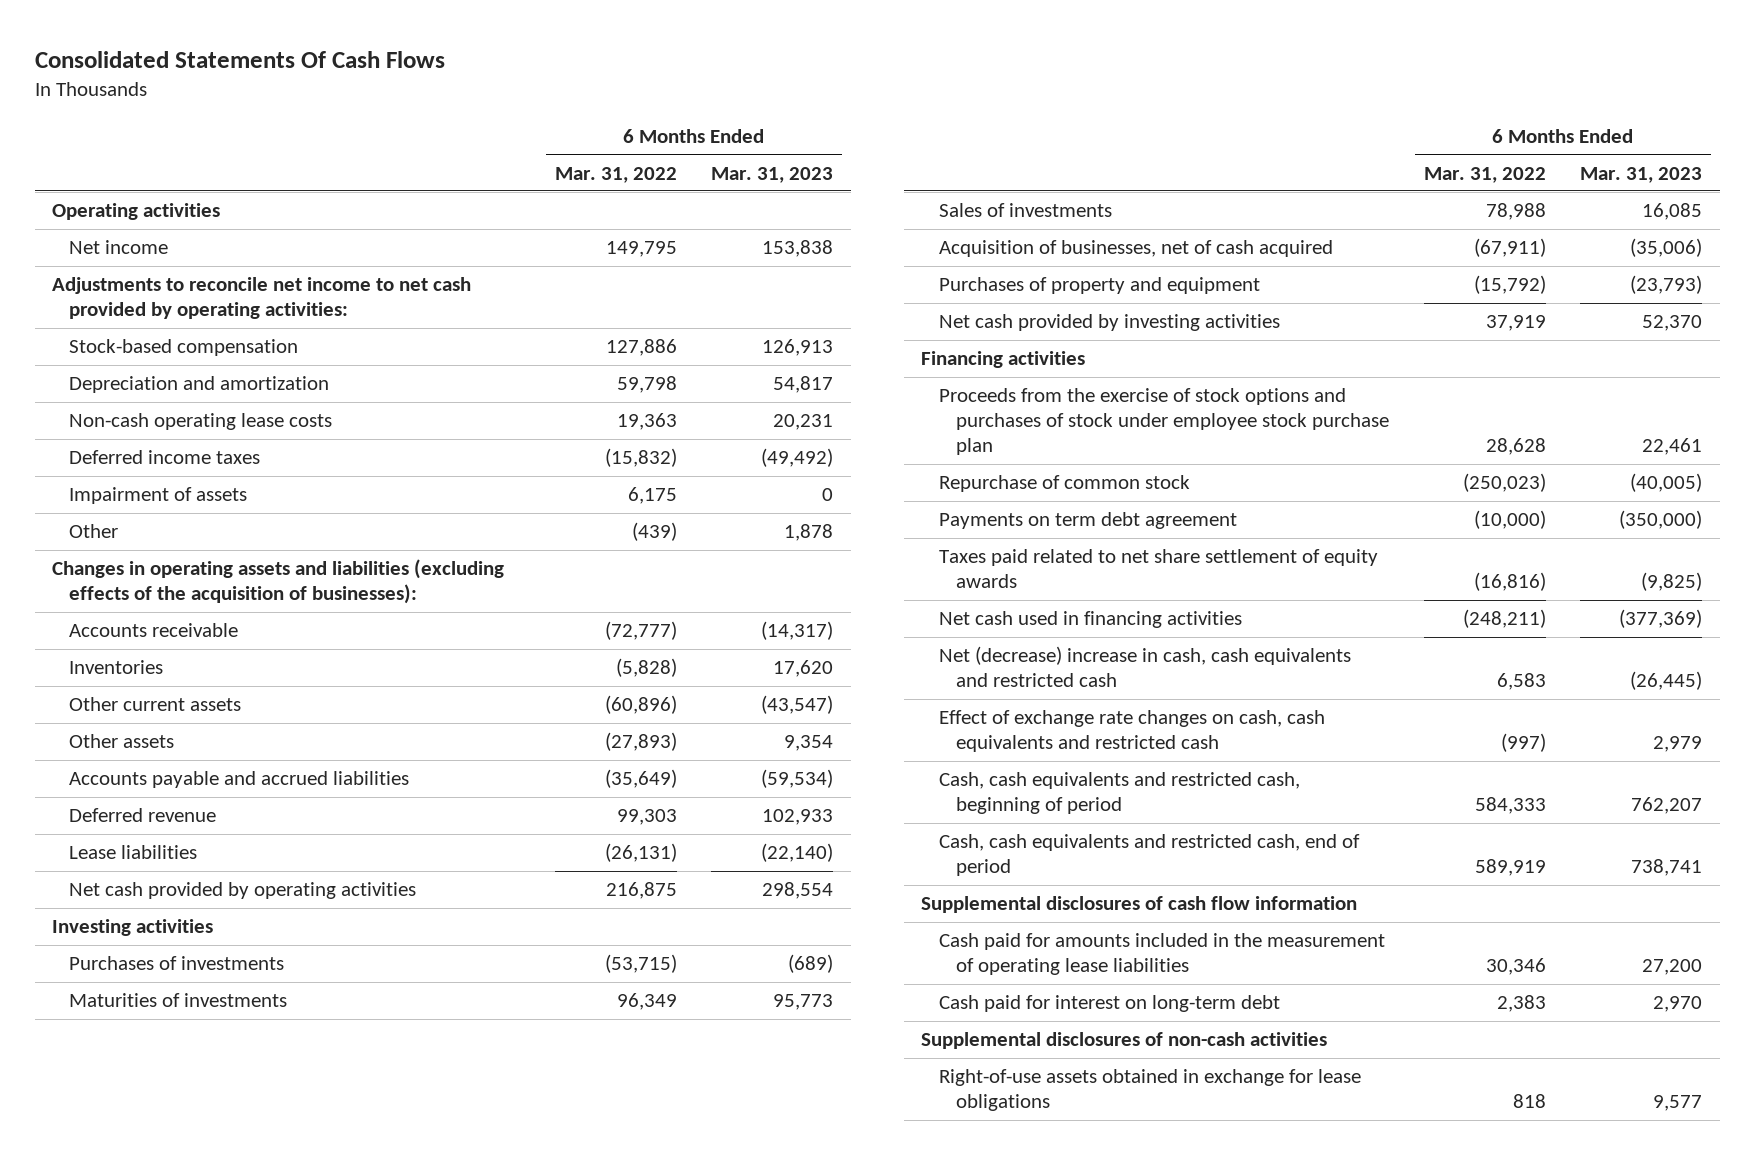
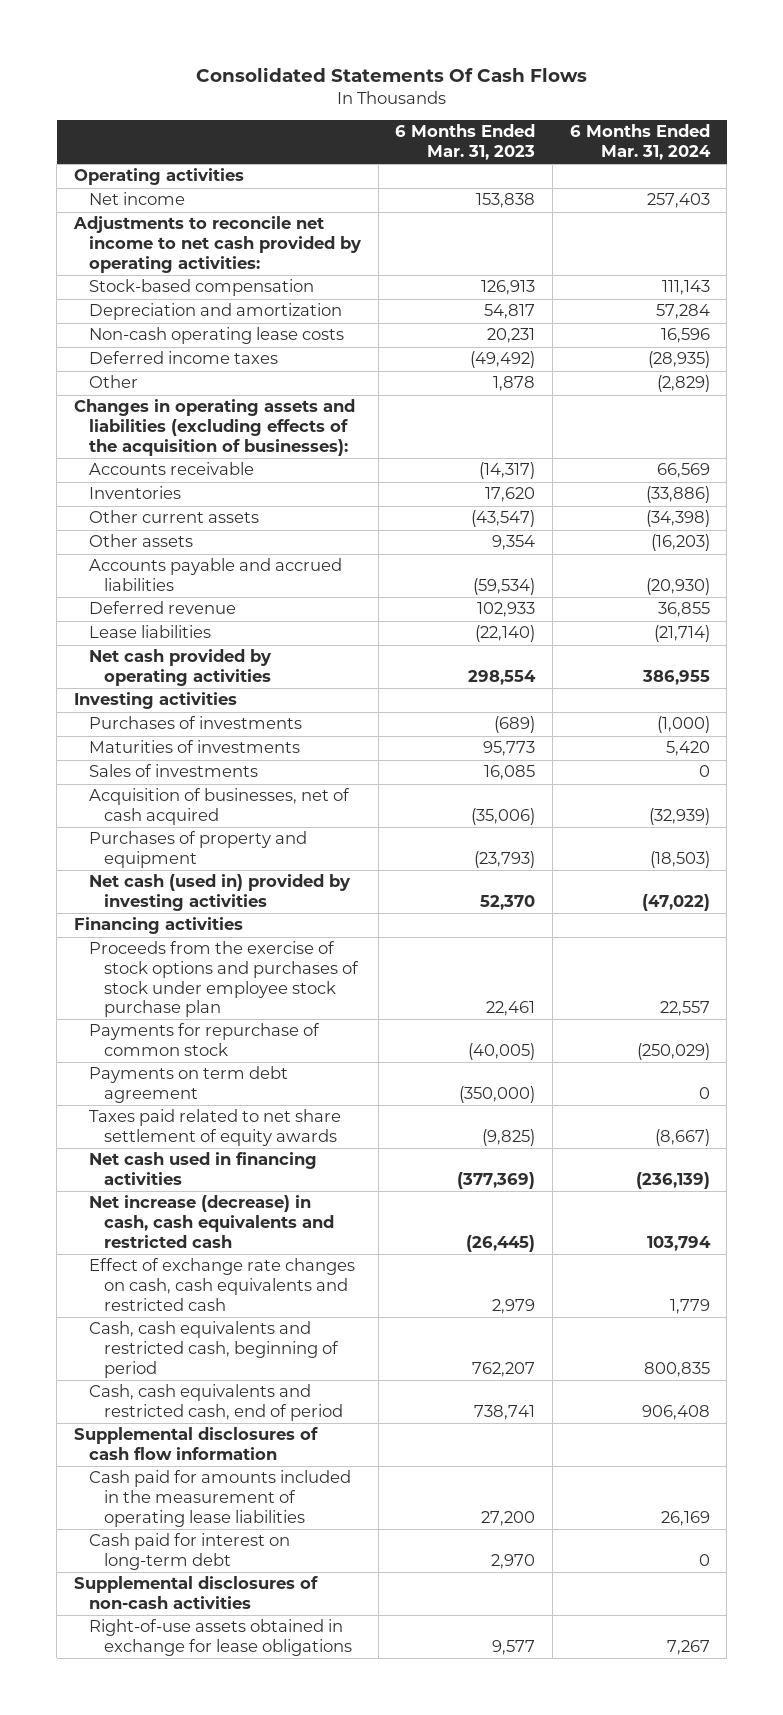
[554,166,677,183] Mar. 31, 2022 -> none
none -> [569,124,711,160] 6 Months Ended Mar. 31, 2024
[69,487,248,505] Impairment of assets -> none
[938,314,1280,332] Net cash provided by investing activities -> [89,874,351,912] Net cash (used in) provided by investing activities
[938,475,1190,493] Repurchase of common stock -> [89,1023,321,1057] Payments for repurchase of common stock
[938,646,1351,688] Net (decrease) increase in cash, cash equivalents and restricted cash -> [89,1195,335,1248] Net increase (decrease) in cash, cash equivalents and restricted cash

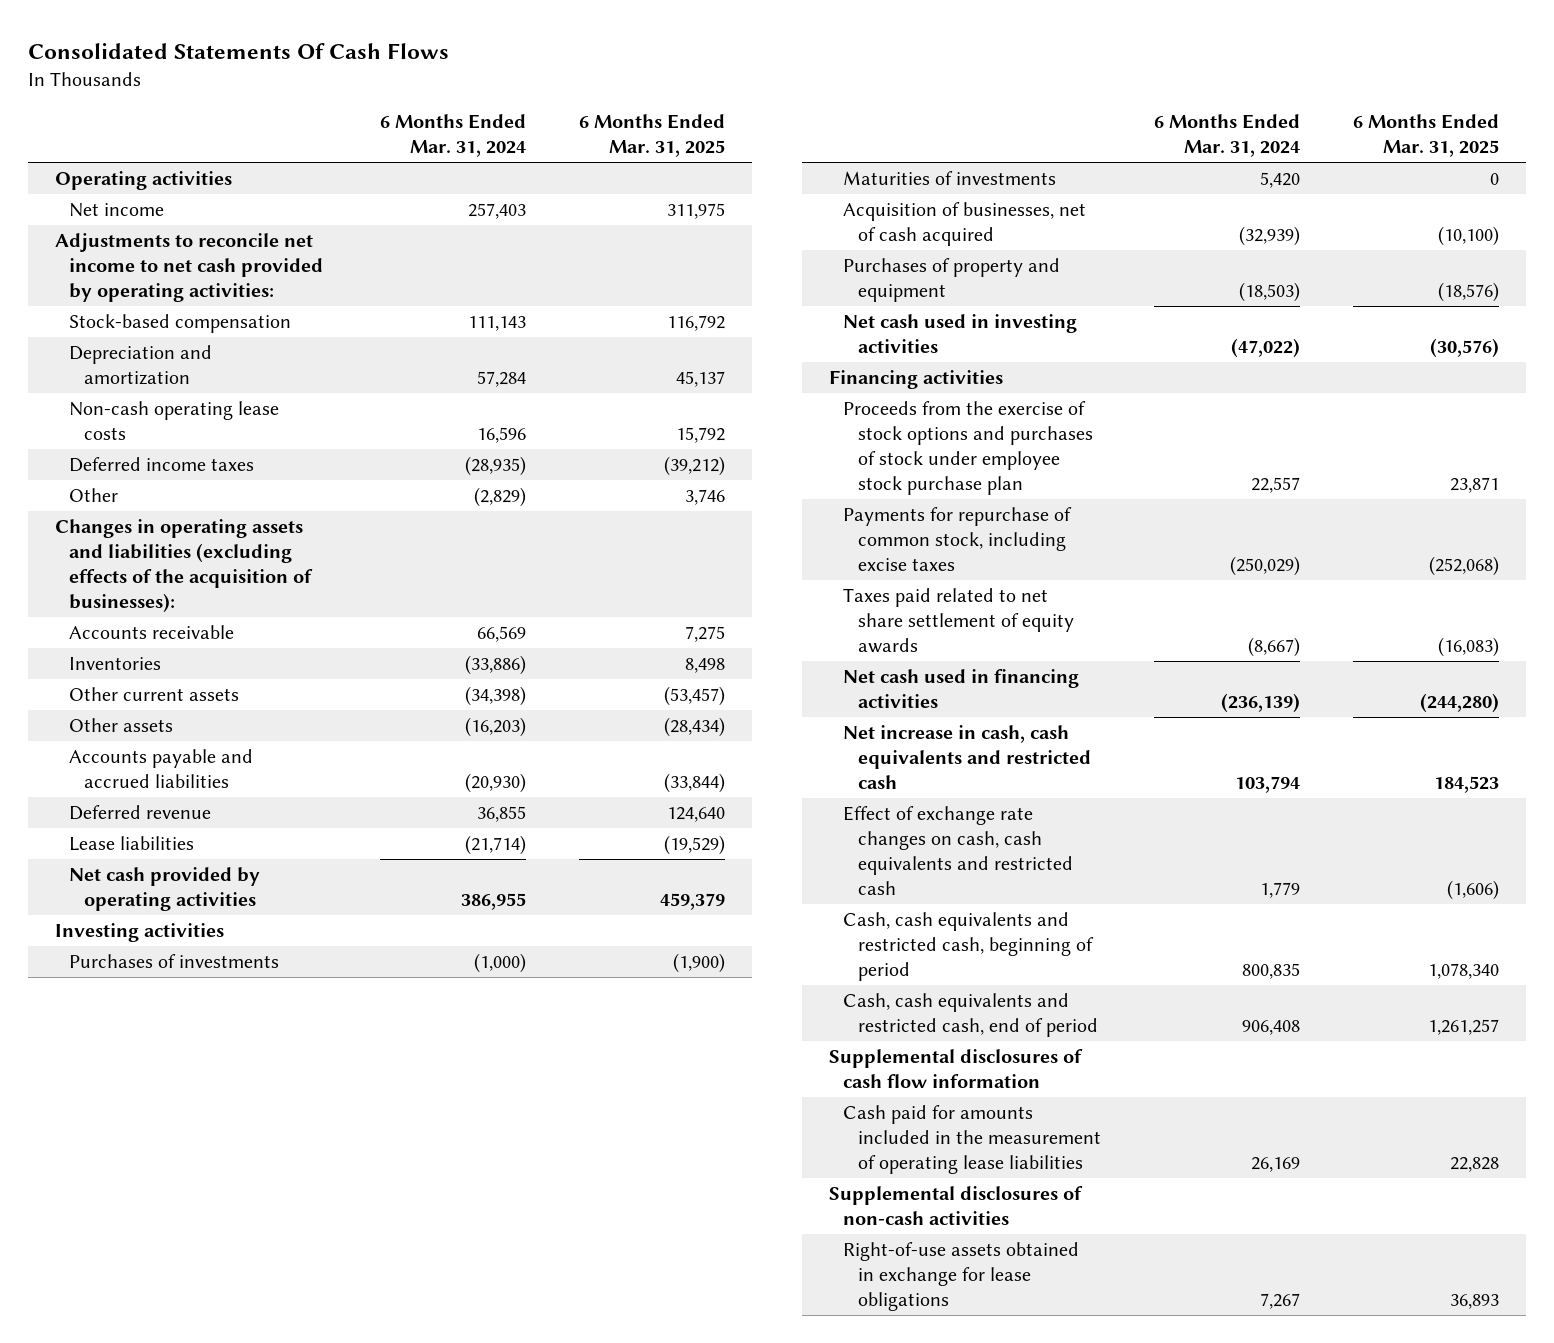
[395,124,536,160] 6 Months Ended Mar. 31, 2023 -> none
none -> [579,114,726,158] 6 Months Ended Mar. 31, 2025
[89,764,259,778] Sales of investments -> none
[89,874,351,912] Net cash (used in) provided by investing activities -> [843,314,1078,354] Net cash used in investing activities
[89,1066,289,1104] Payments on term debt agreement -> none
[89,1023,321,1057] Payments for repurchase of common stock -> [843,507,1073,572] Payments for repurchase of common stock, including excise taxes
[89,1195,335,1248] Net increase (decrease) in cash, cash equivalents and restricted cash -> [843,725,1091,790] Net increase in cash, cash equivalents and restricted cash
[89,1533,291,1571] Cash paid for interest on long-term debt -> none

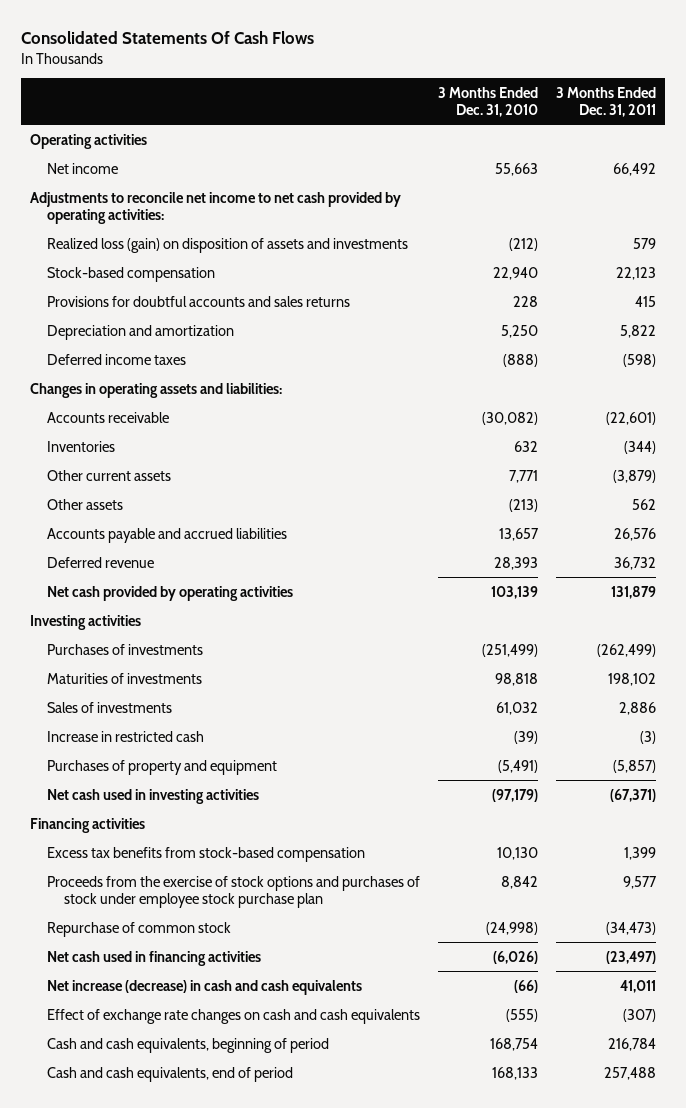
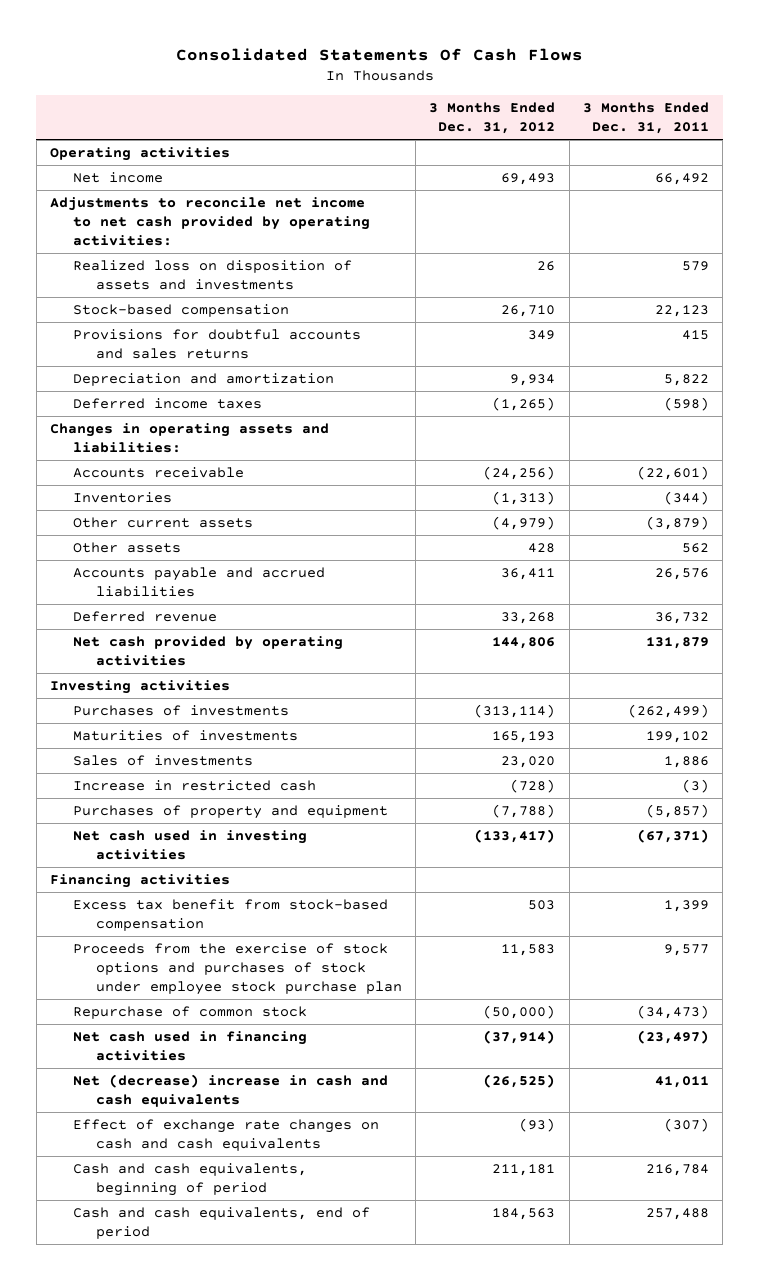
[438,86,539,118] 3 Months Ended Dec. 31, 2010 -> none
none -> [429,102,556,134] 3 Months Ended Dec. 31, 2012
[47,237,409,253] Realized loss (gain) on disposition of assets and investments -> [72,260,352,290] Realized loss on disposition of assets and investments
[608,672,657,686] 198,102 -> [645,731,709,744] 199,102
[619,701,657,715] 2,886 -> [663,756,709,769] 1,886
[47,846,366,862] Excess tax benefits from stock-based compensation -> [72,899,388,931] Excess tax benefit from stock-based compensation
[47,979,363,995] Net increase (decrease) in cash and cash equivalents -> [72,1074,388,1107] Net (decrease) increase in cash and cash equivalents

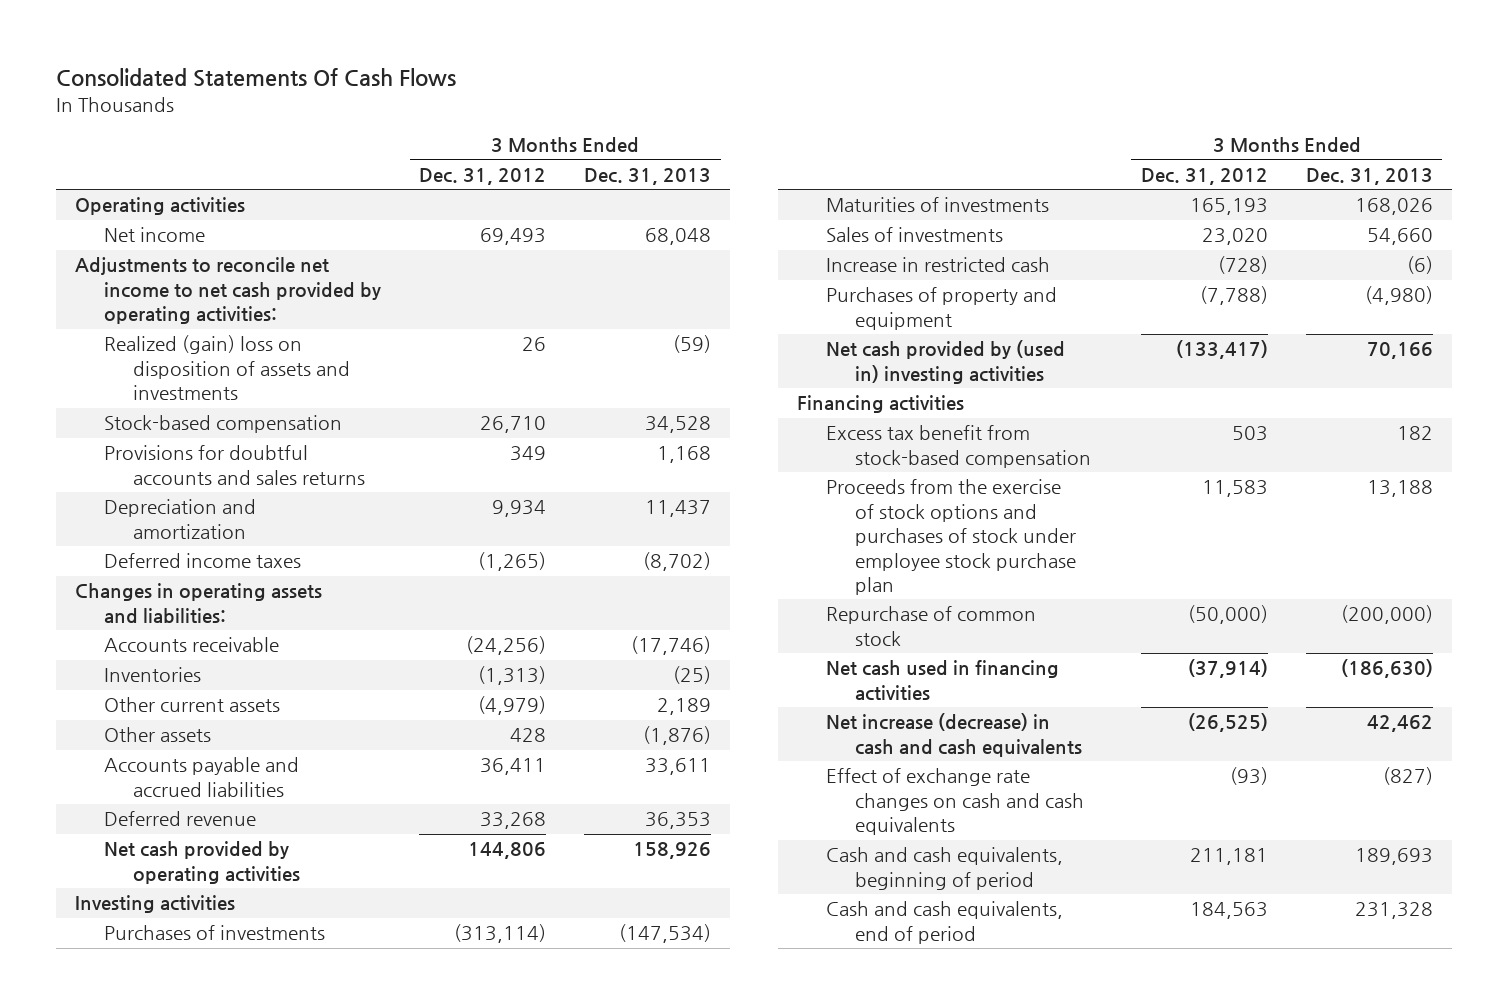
[582,102,709,134] 3 Months Ended Dec. 31, 2011 -> none
none -> [584,167,712,185] Dec. 31, 2013
[72,260,352,290] Realized loss on disposition of assets and investments -> [104,335,351,401] Realized (gain) loss on disposition of assets and investments
[72,830,307,860] Net cash used in investing activities -> [825,340,1065,384] Net cash provided by (used in) investing activities
[72,1074,388,1107] Net (decrease) increase in cash and cash equivalents -> [825,713,1083,757] Net increase (decrease) in cash and cash equivalents

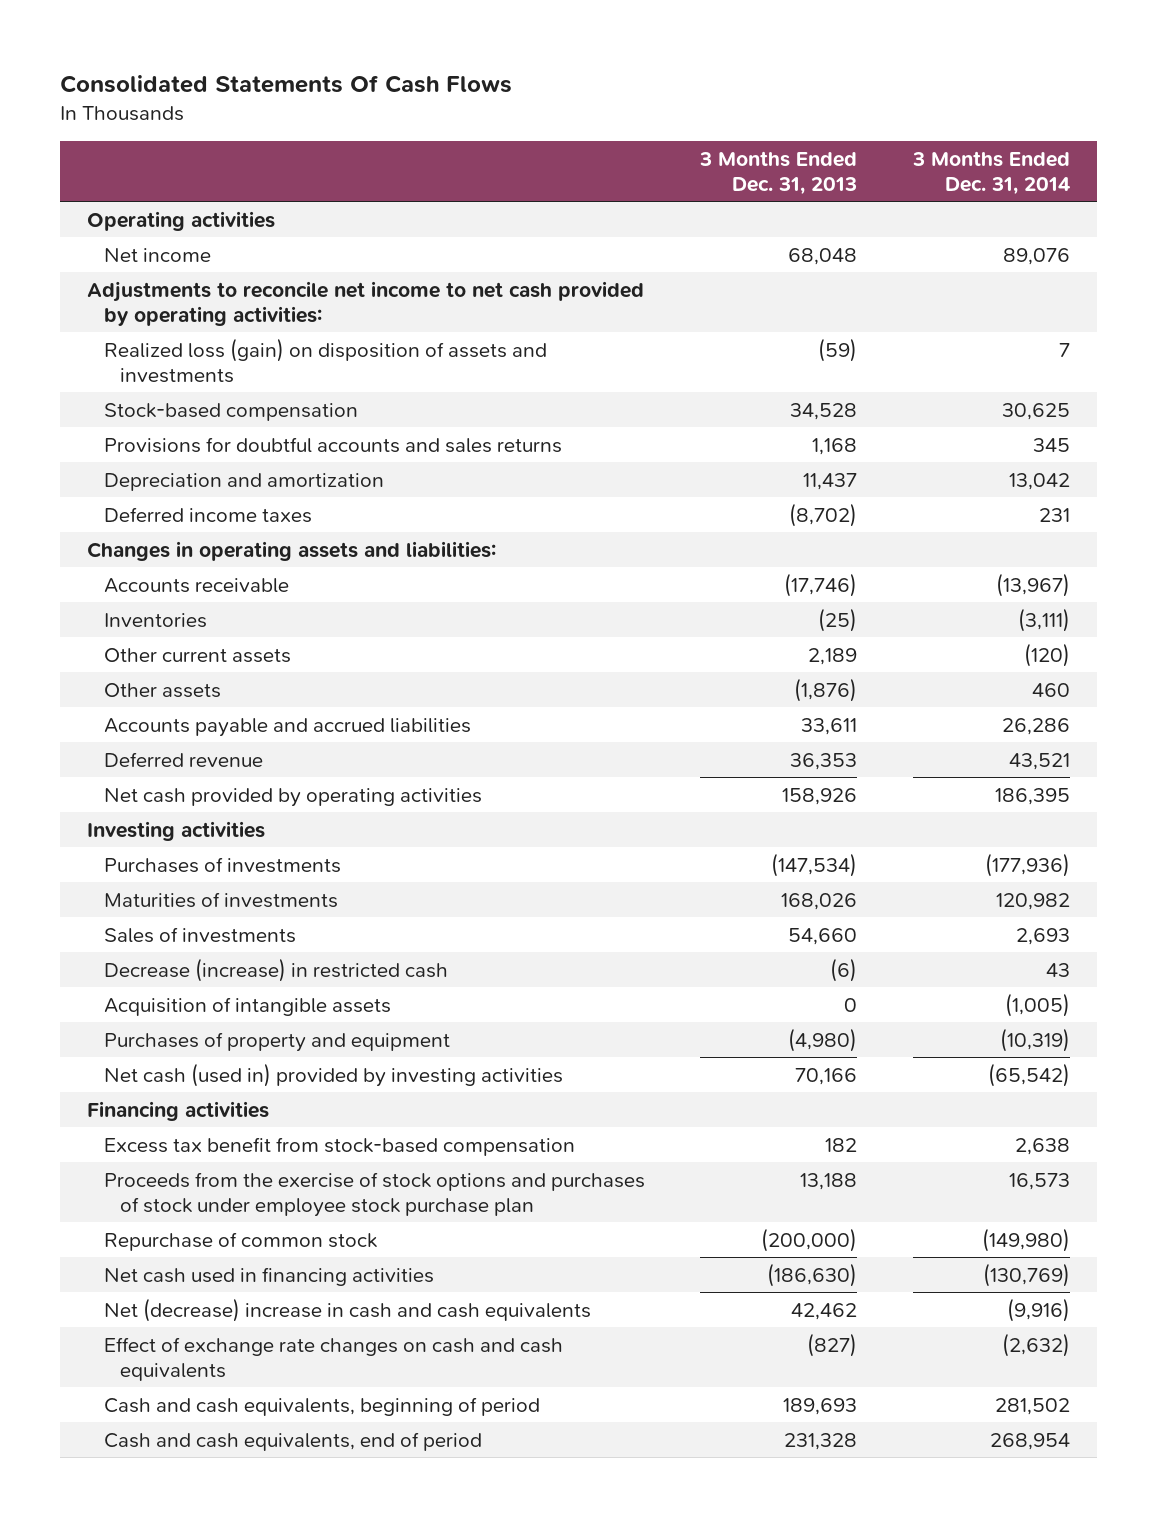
[419,167,547,185] Dec. 31, 2012 -> none
none -> [911,150,1070,196] 3 Months Ended Dec. 31, 2014
[104,335,351,401] Realized (gain) loss on disposition of assets and investments -> [103,337,547,383] Realized loss (gain) on disposition of assets and investments
[825,257,1050,273] Increase in restricted cash -> [103,957,448,982] Decrease (increase) in restricted cash
none -> [103,996,391,1016] Acquisition of intangible assets
[825,340,1065,384] Net cash provided by (used in) investing activities -> [103,1062,563,1087] Net cash (used in) provided by investing activities
[825,713,1083,757] Net increase (decrease) in cash and cash equivalents -> [103,1297,591,1322] Net (decrease) increase in cash and cash equivalents

